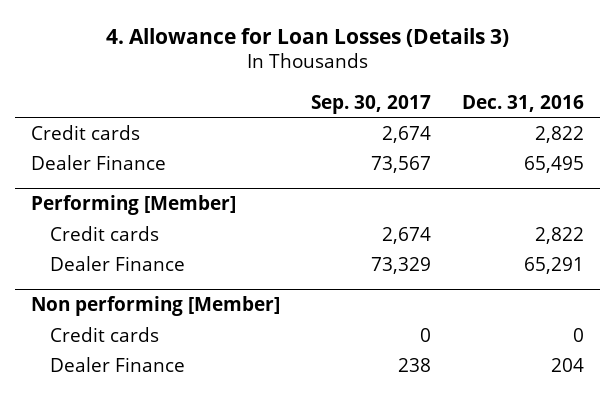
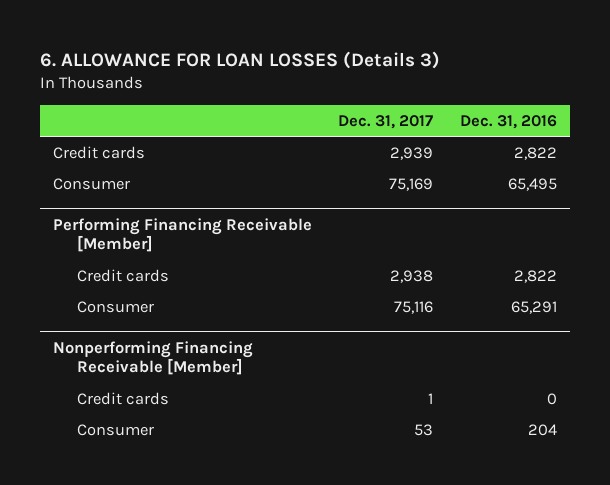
[105,27,509,47] 4. Allowance for Loan Losses (Details 3) -> [40,50,441,69] 6. ALLOWANCE FOR LOAN LOSSES (Details 3)
[311,94,432,114] Sep. 30, 2017 -> none
none -> [338,114,434,129] Dec. 31, 2017
[30,154,166,170] Dealer Finance -> [53,177,131,190] Consumer
[30,195,236,216] Performing [Member] -> [53,217,313,253] Performing Financing Receivable [Member]
[49,255,185,271] Dealer Finance -> [77,300,155,313] Consumer
[30,296,280,317] Non performing [Member] -> [53,340,254,376] Nonperforming Financing Receivable [Member]
[49,356,185,372] Dealer Finance -> none
none -> [77,423,155,436] Consumer

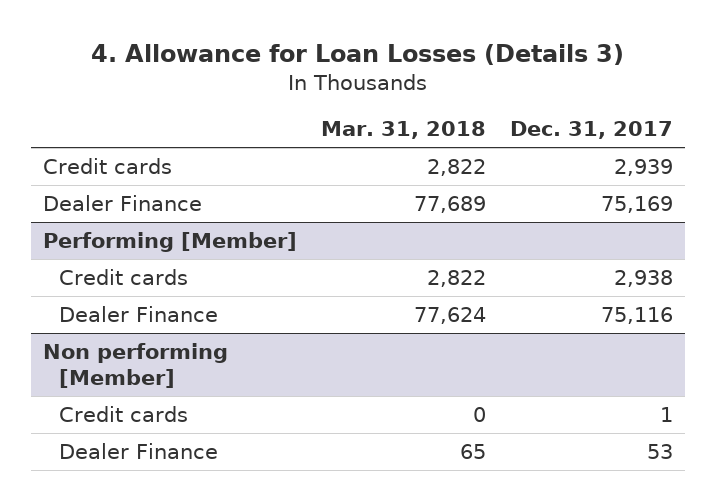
[40,50,441,69] 6. ALLOWANCE FOR LOAN LOSSES (Details 3) -> [90,44,624,66] 4. Allowance for Loan Losses (Details 3)
[459,114,557,129] Dec. 31, 2016 -> none
none -> [320,120,486,139] Mar. 31, 2018
[53,177,131,190] Consumer -> [42,194,202,211] Dealer Finance
[53,217,313,253] Performing Financing Receivable [Member] -> [42,231,297,252] Performing [Member]
[77,300,155,313] Consumer -> [59,305,219,322] Dealer Finance
[53,340,254,376] Nonperforming Financing Receivable [Member] -> [42,342,228,389] Non performing [Member]
[77,423,155,436] Consumer -> none
none -> [59,442,219,459] Dealer Finance

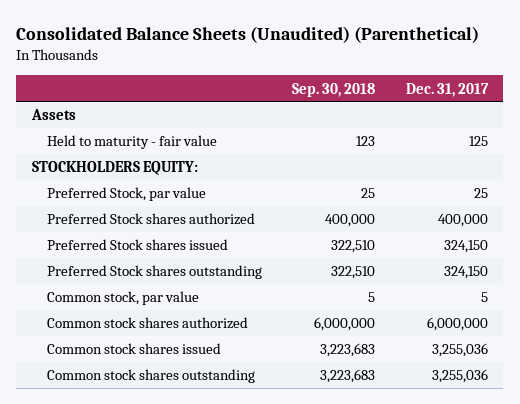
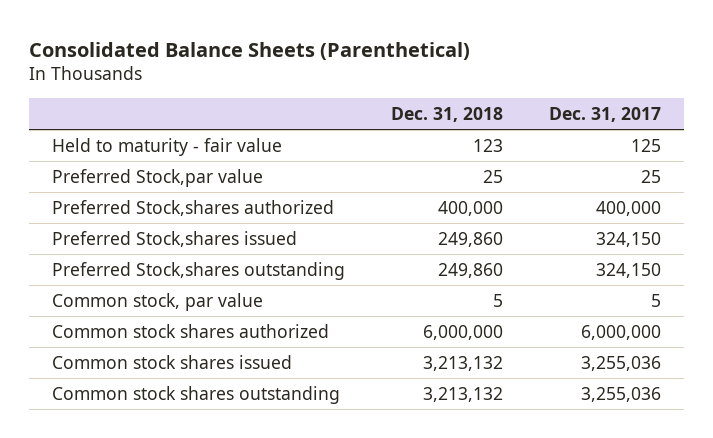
[16,25,480,43] Consolidated Balance Sheets (Unaudited) (Parenthetical) -> [29,41,471,60] Consolidated Balance Sheets (Parenthetical)
[292,82,376,97] Sep. 30, 2018 -> none
none -> [391,106,504,122] Dec. 31, 2018
[30,109,76,121] Assets -> none
[31,161,198,176] STOCKHOLDERS EQUITY: -> none
[46,187,206,202] Preferred Stock, par value -> [52,168,264,187] Preferred Stock,par value
[46,213,255,226] Preferred Stock shares authorized -> [52,199,335,216] Preferred Stock,shares authorized
[46,239,228,251] Preferred Stock shares issued -> [52,230,298,247] Preferred Stock,shares issued
[46,265,262,280] Preferred Stock shares outstanding -> [52,261,346,280] Preferred Stock,shares outstanding

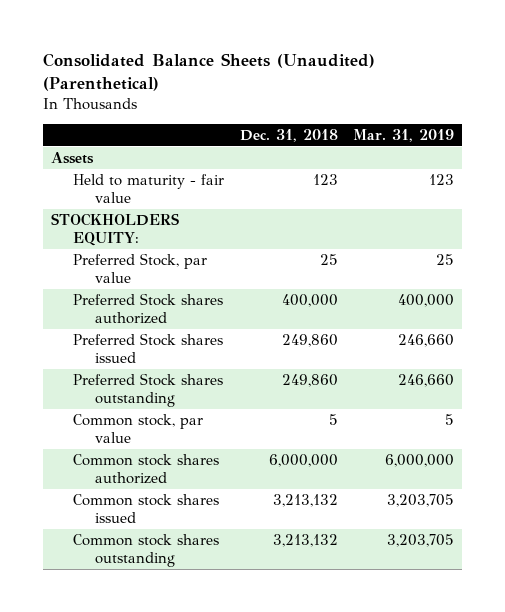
[29,41,471,60] Consolidated Balance Sheets (Parenthetical) -> [42,52,375,91] Consolidated Balance Sheets (Unaudited) (Parenthetical)
[548,106,661,122] Dec. 31, 2017 -> none
none -> [353,128,455,142] Mar. 31, 2019
none -> [50,152,94,165] Assets
none -> [50,213,179,247] STOCKHOLDERS EQUITY:
[52,168,264,187] Preferred Stock,par value -> [73,253,208,284] Preferred Stock, par value
[52,199,335,216] Preferred Stock,shares authorized -> [73,293,224,325] Preferred Stock shares authorized
[52,230,298,247] Preferred Stock,shares issued -> [73,333,224,364] Preferred Stock shares issued
[52,261,346,280] Preferred Stock,shares outstanding -> [73,373,224,408] Preferred Stock shares outstanding

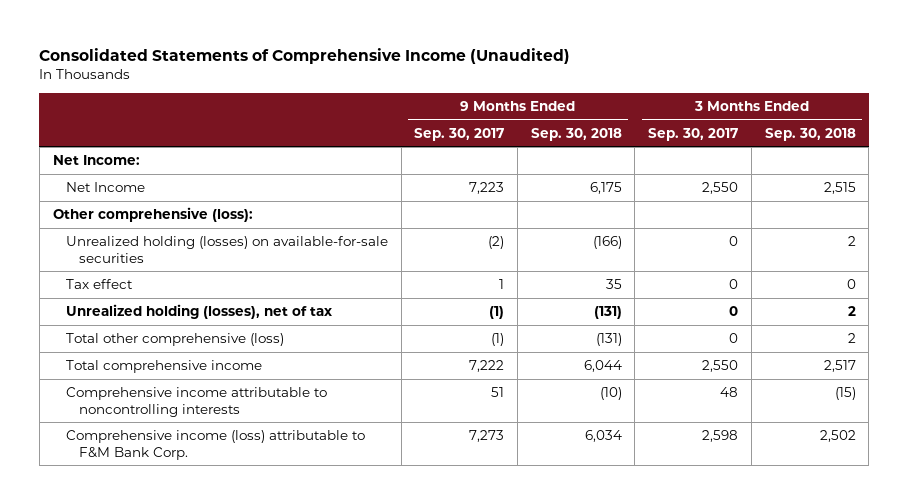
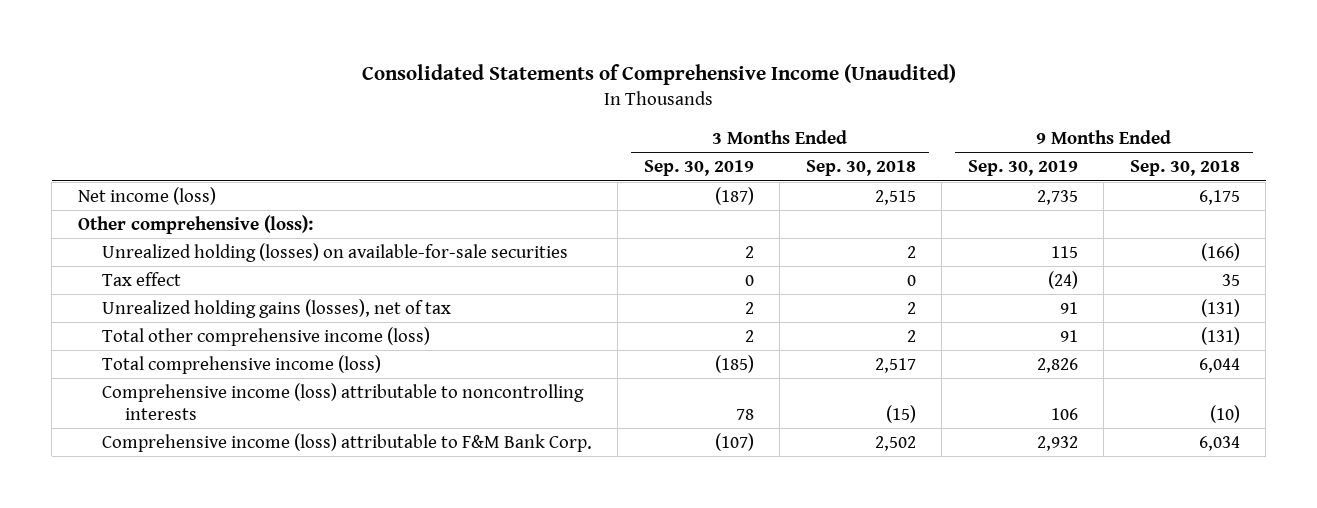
[414,127,505,141] Sep. 30, 2017 -> none
[648,127,739,141] Sep. 30, 2017 -> none
none -> [643,160,754,177] Sep. 30, 2019
none -> [967,160,1078,177] Sep. 30, 2019
[52,155,140,166] Net Income: -> none
[65,182,145,193] Net Income -> [77,186,216,205] Net income (loss)
[65,304,332,320] Unrealized holding (losses), net of tax -> [101,298,451,318] Unrealized holding gains (losses), net of tax
[65,333,284,347] Total other comprehensive (loss) -> [101,326,430,346] Total other comprehensive income (loss)
[65,360,262,374] Total comprehensive income -> [101,354,381,374] Total comprehensive income (loss)
[65,387,327,417] Comprehensive income attributable to noncontrolling interests -> [101,382,584,420] Comprehensive income (loss) attributable to noncontrolling interests

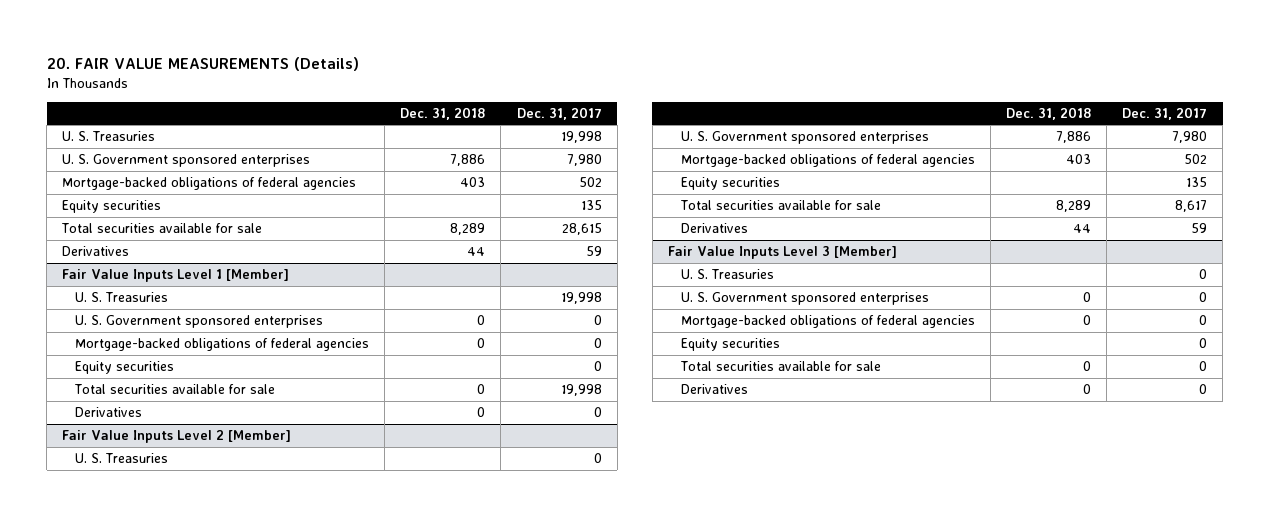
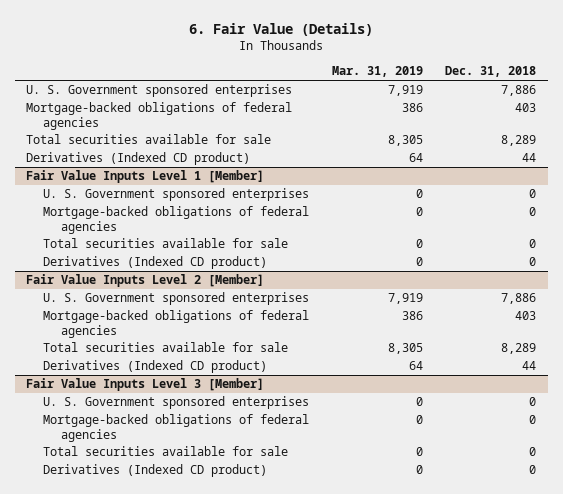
[46,56,359,71] 20. FAIR VALUE MEASUREMENTS (Details) -> [189,22,374,36] 6. Fair Value (Details)
[516,106,602,120] Dec. 31, 2017 -> none
none -> [331,66,423,78] Mar. 31, 2019
[62,131,156,142] U. S. Treasuries -> none
[62,200,162,214] Equity securities -> none
[62,246,130,257] Derivatives -> [26,152,251,166] Derivatives (Indexed CD product)
[75,292,169,303] U. S. Treasuries -> none
[75,361,175,375] Equity securities -> none
[75,407,143,418] Derivatives -> [43,256,268,270] Derivatives (Indexed CD product)
[75,453,169,464] U. S. Treasuries -> none
[680,177,780,191] Equity securities -> none
[680,223,748,234] Derivatives -> [43,360,268,374] Derivatives (Indexed CD product)
[680,269,774,280] U. S. Treasuries -> none
[680,338,780,352] Equity securities -> none
[680,384,748,395] Derivatives -> [43,464,268,478] Derivatives (Indexed CD product)

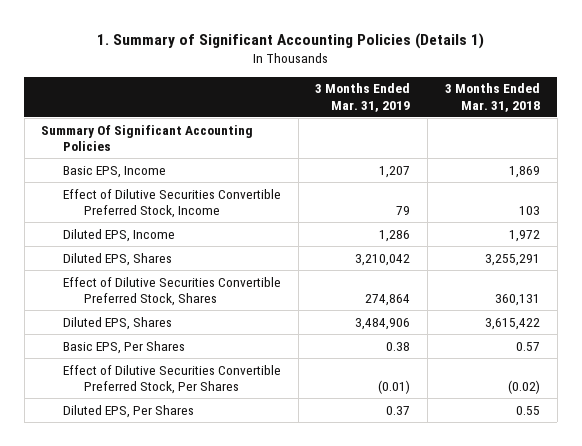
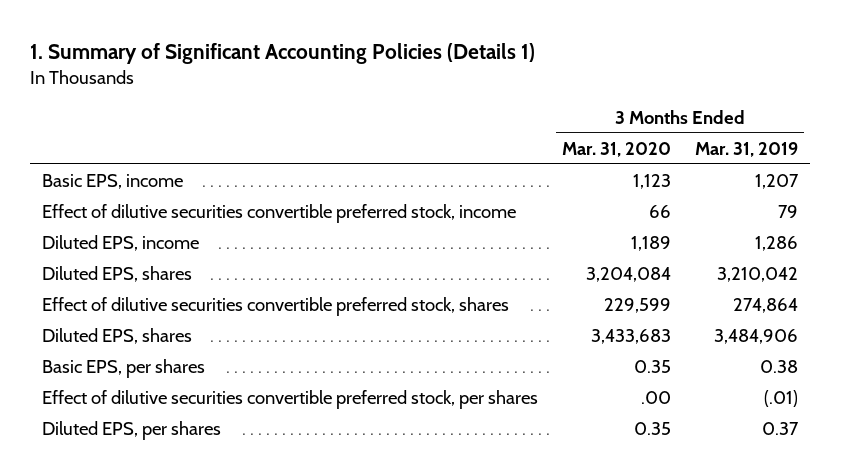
[445,83,541,112] 3 Months Ended Mar. 31, 2018 -> none
none -> [562,141,672,157] Mar. 31, 2020
[41,124,254,151] Summary Of Significant Accounting Policies -> none
[62,165,166,178] Basic EPS, Income -> [42,173,184,189] Basic EPS, income
[62,188,281,218] Effect of Dilutive Securities Convertible Preferred Stock, Income -> [42,203,517,223] Effect of dilutive securities convertible preferred stock, income
[62,228,175,242] Diluted EPS, Income -> [42,234,200,251] Diluted EPS, income
[62,252,172,266] Diluted EPS, Shares -> [42,265,193,282] Diluted EPS, shares
[62,276,281,306] Effect of Dilutive Securities Convertible Preferred Stock, Shares -> [42,296,510,316] Effect of dilutive securities convertible preferred stock, shares
[62,316,172,330] Diluted EPS, Shares -> [42,327,193,344] Diluted EPS, shares
[62,340,185,354] Basic EPS, Per Shares -> [42,358,206,378] Basic EPS, per shares
[62,364,281,394] Effect of Dilutive Securities Convertible Preferred Stock, Per Shares -> [42,389,539,409] Effect of dilutive securities convertible preferred stock, per shares
[378,379,411,394] (0.01) -> [764,389,799,407] (.01)
[62,404,194,418] Diluted EPS, Per Shares -> [42,420,222,440] Diluted EPS, per shares

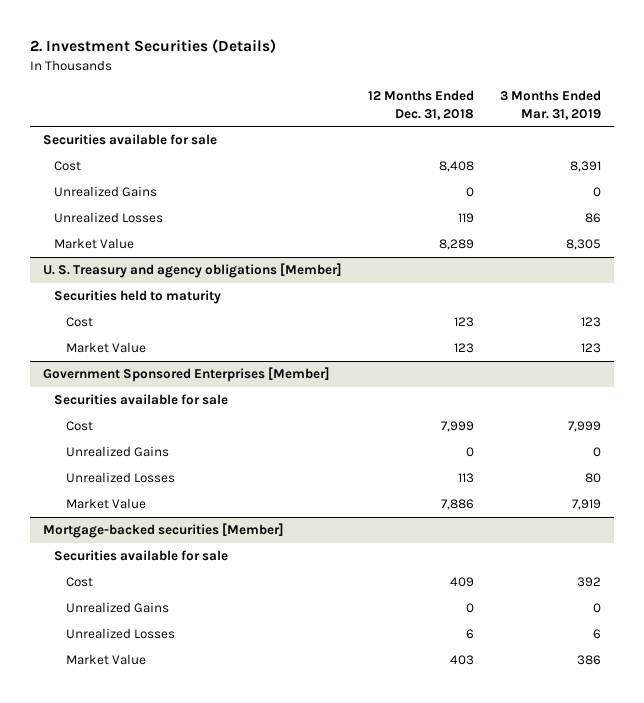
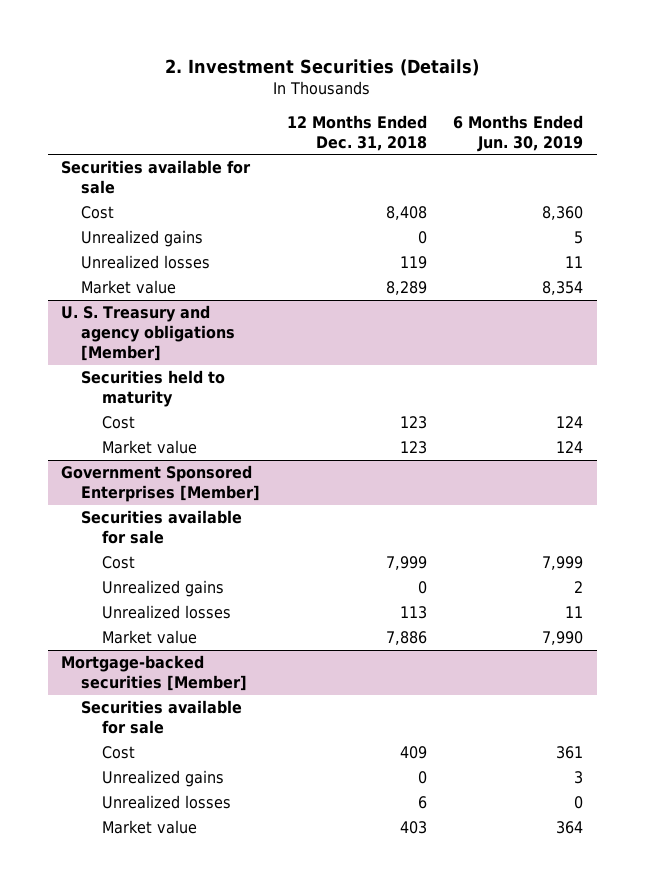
[499,90,601,120] 3 Months Ended Mar. 31, 2019 -> none
none -> [453,114,584,152] 6 Months Ended Jun. 30, 2019
[54,186,158,198] Unrealized Gains -> [81,230,204,248] Unrealized gains
[54,212,164,224] Unrealized Losses -> [81,255,211,270] Unrealized losses
[54,238,135,250] Market Value -> [81,280,177,295] Market value
[65,342,146,354] Market Value -> [101,440,197,455] Market value
[65,446,169,458] Unrealized Gains -> [101,580,224,598] Unrealized gains
[65,472,175,484] Unrealized Losses -> [101,605,231,620] Unrealized losses
[65,498,146,510] Market Value -> [101,630,197,645] Market value
[65,602,169,614] Unrealized Gains -> [101,770,224,788] Unrealized gains
[65,628,175,640] Unrealized Losses -> [101,795,231,810] Unrealized losses
[65,654,146,666] Market Value -> [101,820,197,835] Market value

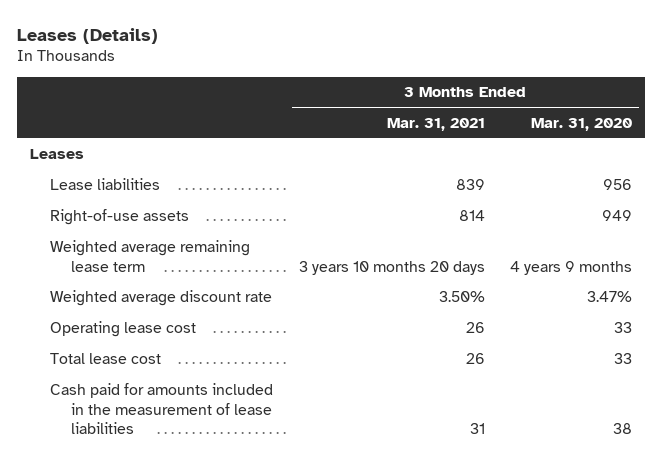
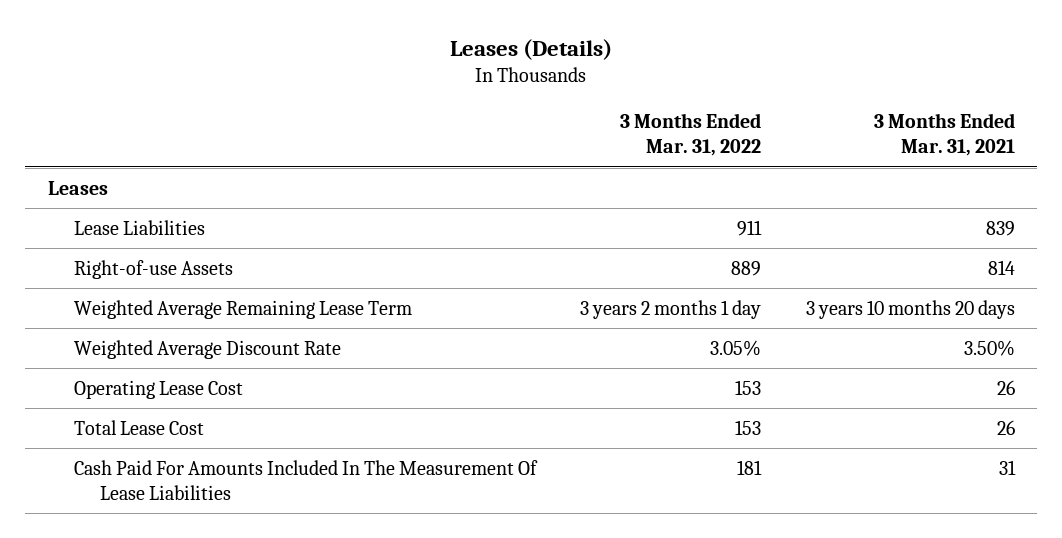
[531,117,633,131] Mar. 31, 2020 -> none
none -> [620,113,762,157] 3 Months Ended Mar. 31, 2022
[50,178,161,191] Lease liabilities -> [73,219,205,235] Lease Liabilities
[50,209,190,226] Right-of-use assets -> [73,259,233,279] Right-of-use Assets
[50,240,251,272] Weighted average remaining lease term -> [73,299,412,319] Weighted Average Remaining Lease Term
[50,290,273,307] Weighted average discount rate -> [73,339,341,359] Weighted Average Discount Rate
[50,321,197,338] Operating lease cost -> [73,379,243,399] Operating Lease Cost
[50,353,162,365] Total lease cost -> [73,419,204,435] Total Lease Cost
[50,383,274,434] Cash paid for amounts included in the measurement of lease liabilities -> [73,459,538,500] Cash Paid For Amounts Included In The Measurement Of Lease Liabilities

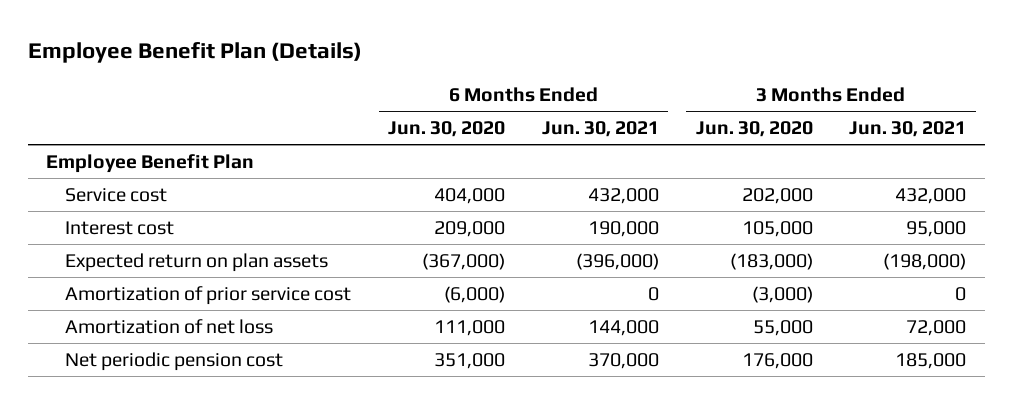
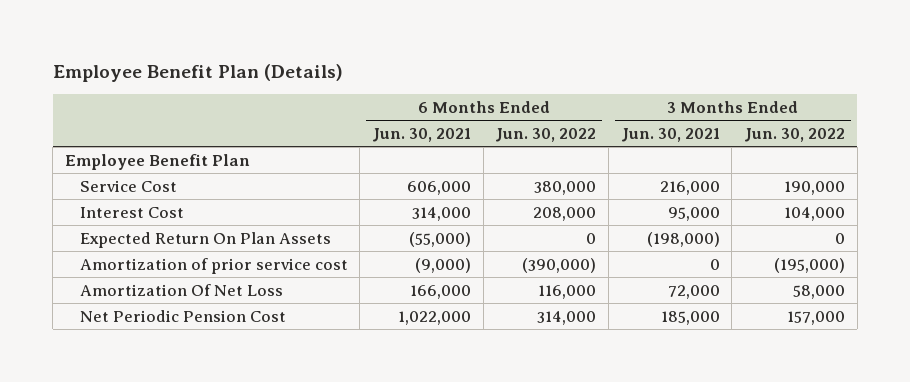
[388,121,506,138] Jun. 30, 2020 -> none
[695,121,813,138] Jun. 30, 2020 -> none
none -> [495,127,597,142] Jun. 30, 2022
none -> [744,127,846,142] Jun. 30, 2022
[65,188,168,203] Service cost -> [79,179,177,192] Service Cost
[587,188,659,205] 432,000 -> [406,180,471,195] 606,000
[895,188,967,205] 432,000 -> [659,180,720,195] 216,000
[65,221,175,236] Interest cost -> [79,206,184,218] Interest Cost
[587,221,659,238] 190,000 -> [411,206,471,221] 314,000
[65,253,329,273] Expected return on plan assets -> [79,231,331,248] Expected Return On Plan Assets
[575,253,659,271] (396,000) -> [408,231,471,247] (55,000)
[647,287,659,302] 0 -> [414,257,471,273] (9,000)
[65,319,274,335] Amortization of net loss -> [79,283,283,296] Amortization Of Net Loss
[587,320,659,337] 144,000 -> [409,284,471,299] 166,000
[65,352,284,372] Net periodic pension cost -> [79,309,286,322] Net Periodic Pension Cost
[587,353,659,370] 370,000 -> [397,310,471,325] 1,022,000

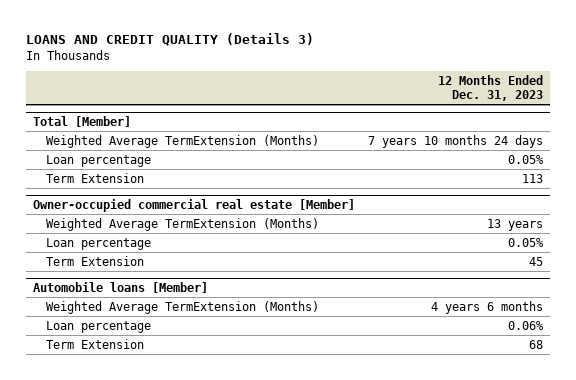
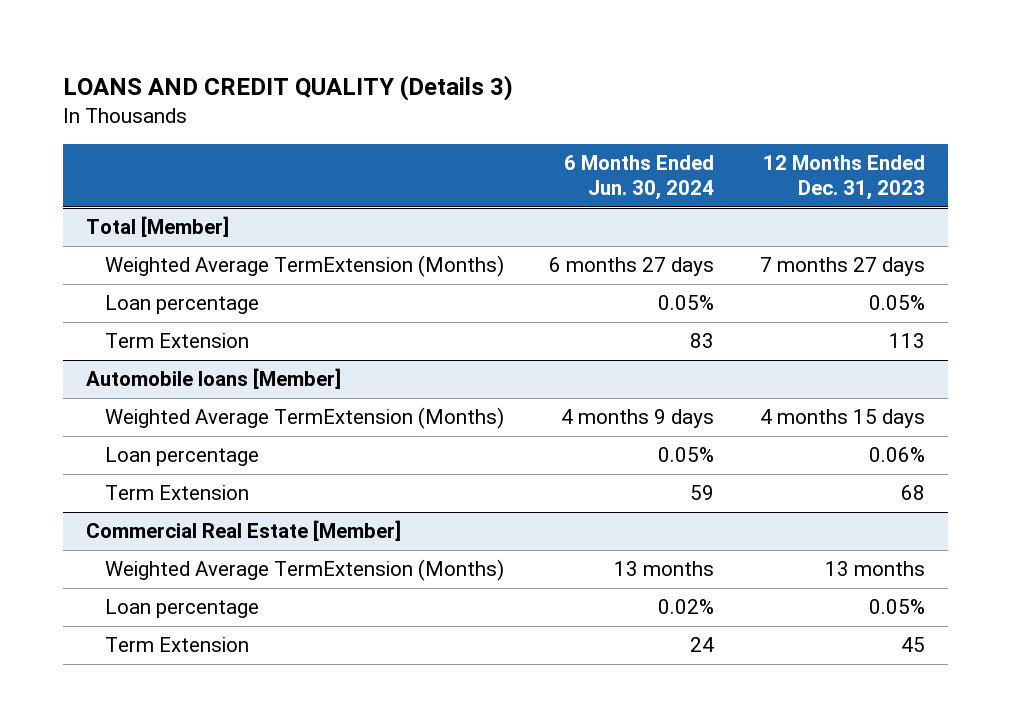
none -> [564,154,715,201] 6 Months Ended Jun. 30, 2024
[368,134,544,148] 7 years 10 months 24 days -> [760,257,926,277] 7 months 27 days
[32,198,355,212] Owner-occupied commercial real estate [Member] -> none
[45,217,319,231] Weighted Average TermExtension (Months) -> none
[45,237,151,250] Loan percentage -> none
[45,255,144,266] Term Extension -> none
[431,300,544,314] 4 years 6 months -> [760,409,926,429] 4 months 15 days
none -> [85,520,401,542] Commercial Real Estate [Member]
none -> [104,559,504,582] Weighted Average TermExtension (Months)
none -> [104,599,259,619] Loan percentage
none -> [104,637,249,653] Term Extension

